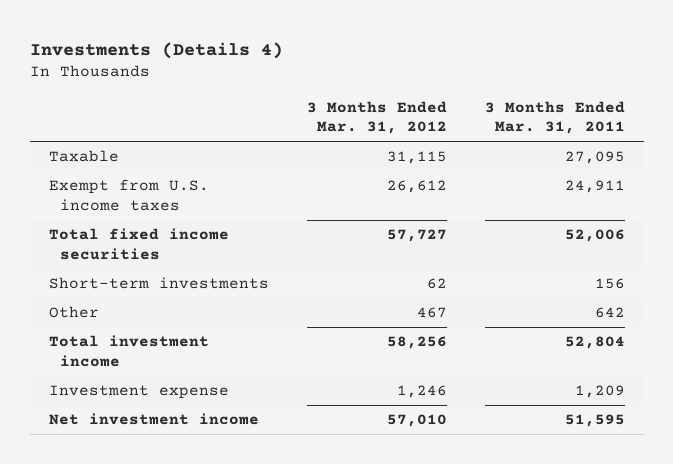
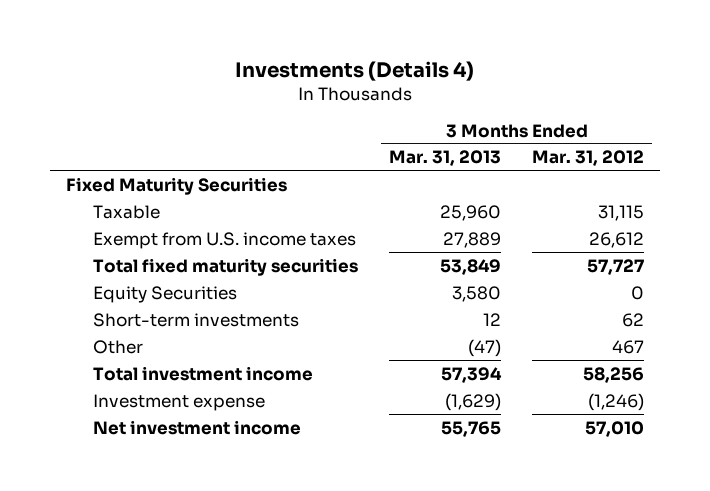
[484,100,625,135] 3 Months Ended Mar. 31, 2011 -> none
none -> [388,150,501,167] Mar. 31, 2013
none -> [65,176,287,195] Fixed Maturity Securities
[48,228,229,260] Total fixed income securities -> [92,257,358,276] Total fixed maturity securities
none -> [92,285,237,303] Equity Securities
[396,385,447,399] 1,246 -> [588,392,645,411] (1,246)

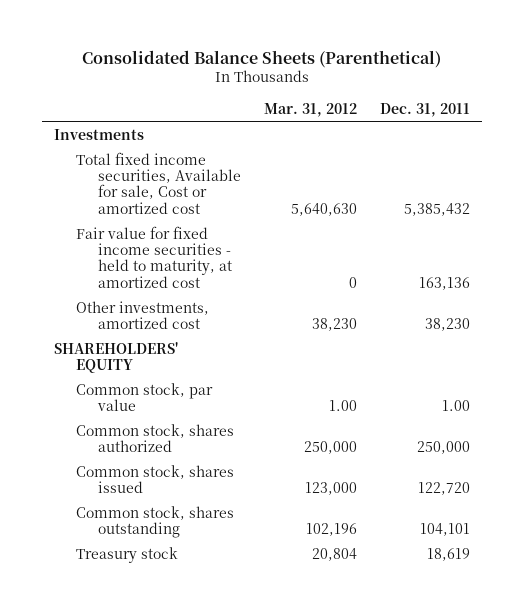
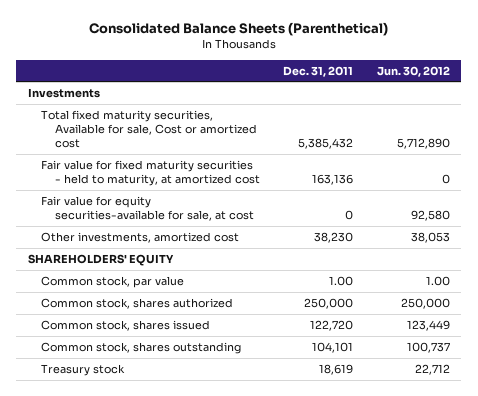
[263,102,357,117] Mar. 31, 2012 -> none
none -> [376,65,450,77] Jun. 30, 2012
[75,151,241,214] Total fixed income securities, Available for sale, Cost or amortized cost -> [41,109,258,149] Total fixed maturity securities, Available for sale, Cost or amortized cost
[75,225,232,288] Fair value for fixed income securities - held to maturity, at amortized cost -> [41,159,261,187] Fair value for fixed maturity securities - held to maturity, at amortized cost
none -> [41,195,255,222] Fair value for equity securities-available for sale, at cost

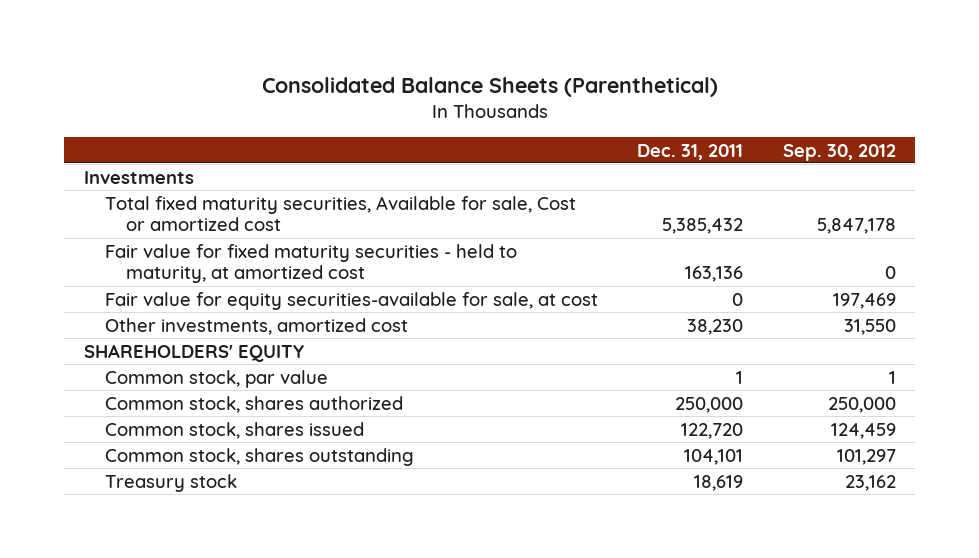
[376,65,450,77] Jun. 30, 2012 -> none
none -> [782,143,896,161] Sep. 30, 2012
[329,275,354,286] 1.00 -> [736,370,744,384] 1

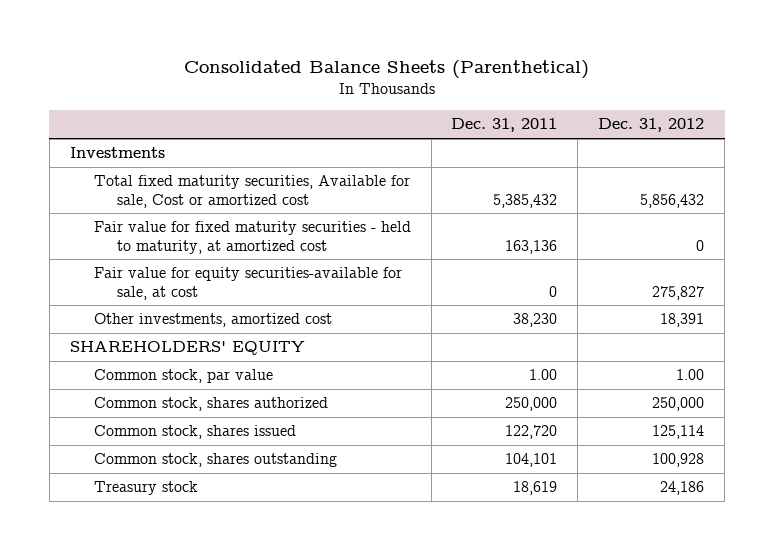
[782,143,896,161] Sep. 30, 2012 -> none
none -> [598,118,705,133] Dec. 31, 2012
[736,370,744,384] 1 -> [529,369,558,381] 1.00

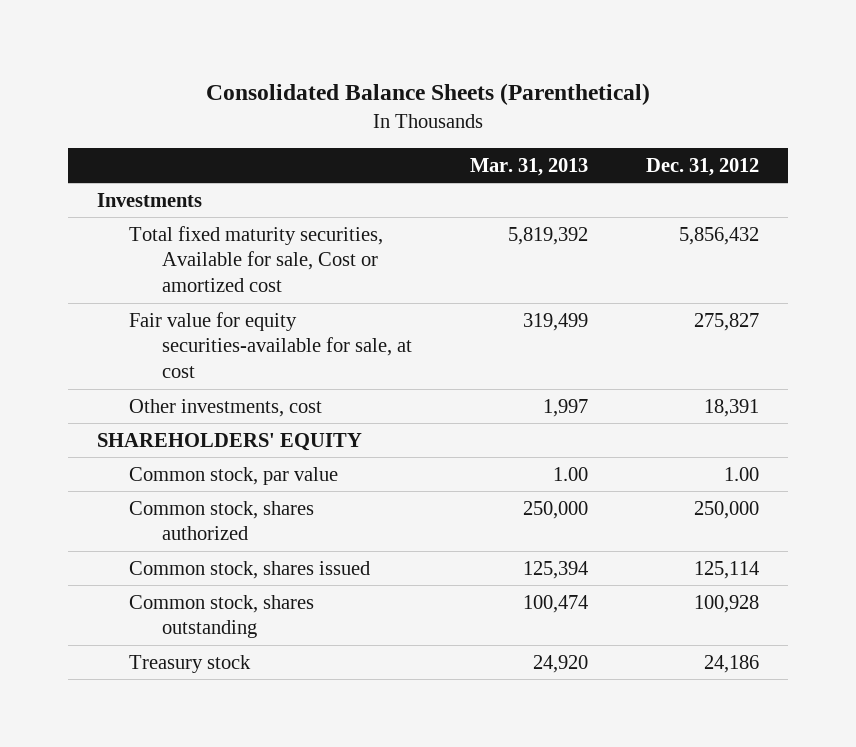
[451,118,558,133] Dec. 31, 2011 -> none
none -> [469,158,588,177] Mar. 31, 2013
[93,221,411,254] Fair value for fixed maturity securities - held to maturity, at amortized cost -> none
[93,313,332,328] Other investments, amortized cost -> [129,398,323,417] Other investments, cost

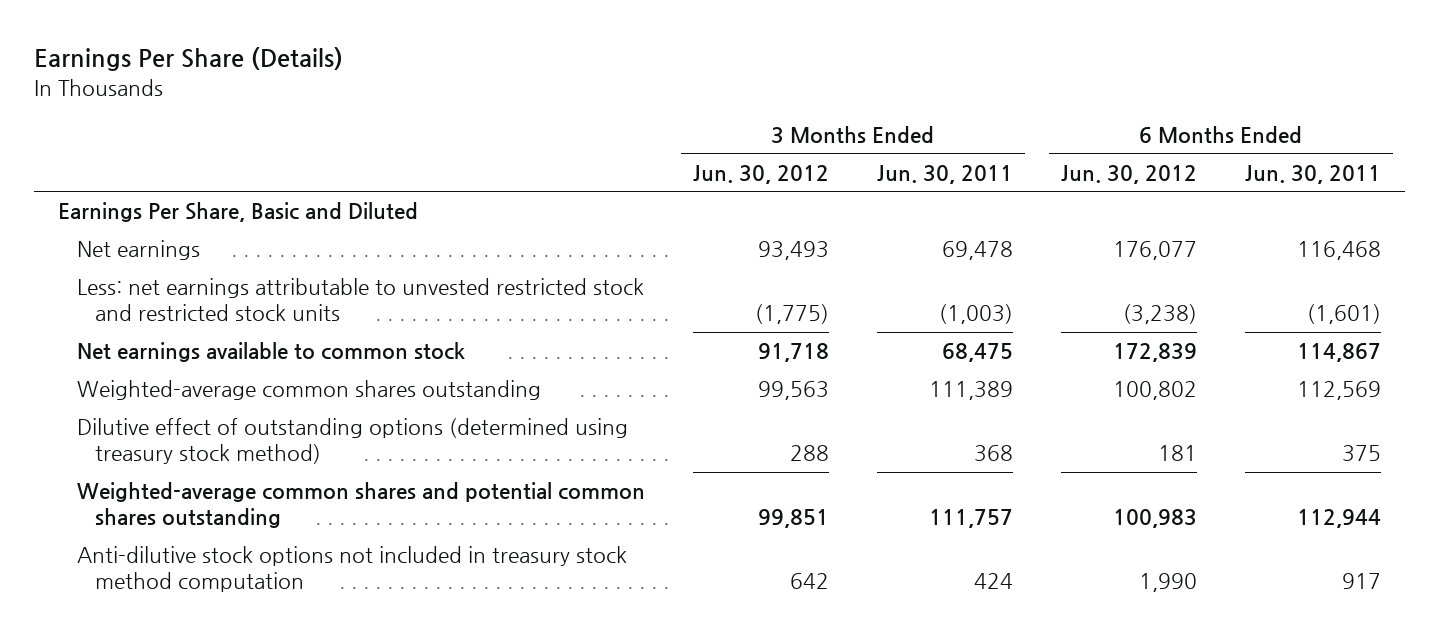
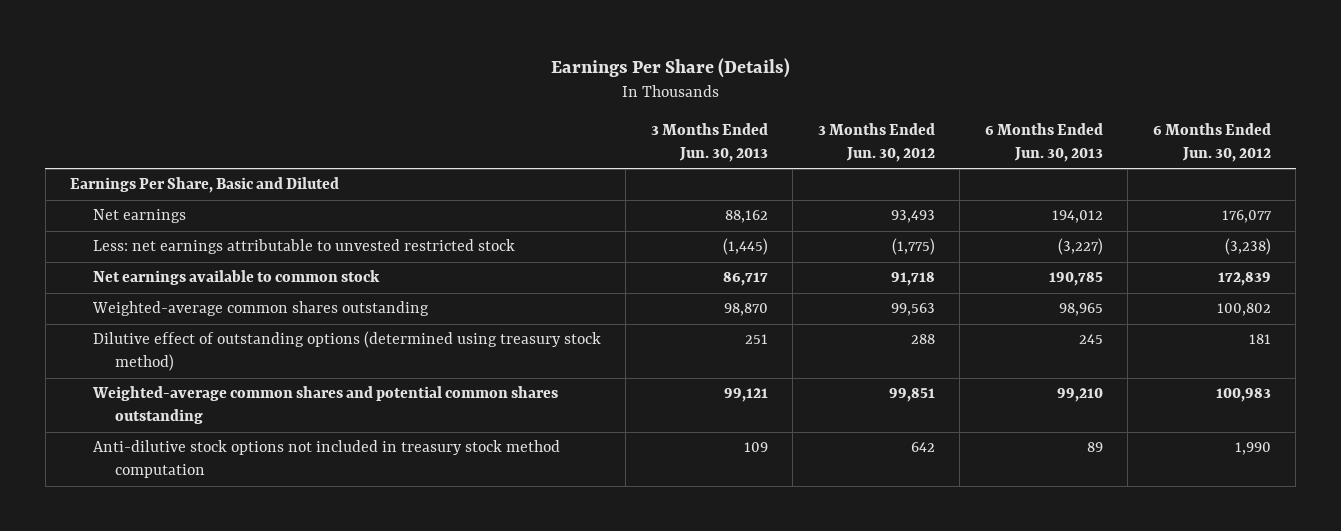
[876,164,1013,184] Jun. 30, 2011 -> none
[1245,164,1382,184] Jun. 30, 2011 -> none
none -> [650,123,768,162] 3 Months Ended Jun. 30, 2013
none -> [984,123,1103,162] 6 Months Ended Jun. 30, 2013
[76,278,644,322] Less: net earnings attributable to unvested restricted stock and restricted stock units -> [92,239,515,255] Less: net earnings attributable to unvested restricted stock

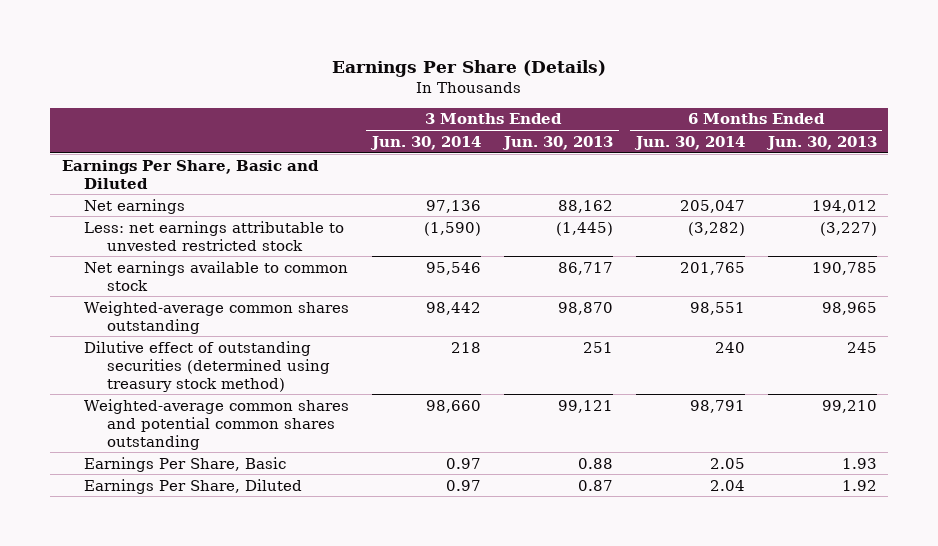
[817,123,935,162] 3 Months Ended Jun. 30, 2012 -> none
[1152,123,1271,162] 6 Months Ended Jun. 30, 2012 -> none
none -> [370,135,482,150] Jun. 30, 2014
none -> [633,135,745,150] Jun. 30, 2014
[92,331,601,372] Dilutive effect of outstanding options (determined using treasury stock method) -> [84,340,330,392] Dilutive effect of outstanding securities (determined using treasury stock method)
[92,440,560,479] Anti-dilutive stock options not included in treasury stock method computation -> none
none -> [84,456,287,472] Earnings Per Share, Basic
none -> [84,478,303,494] Earnings Per Share, Diluted

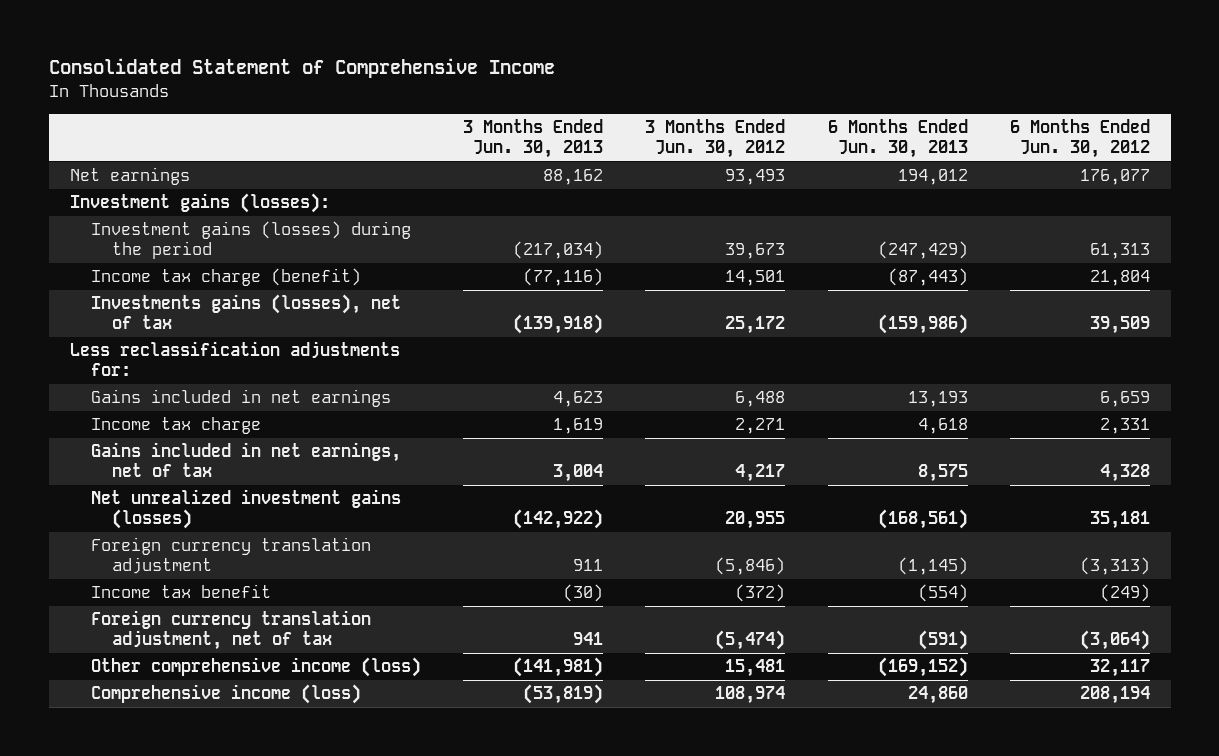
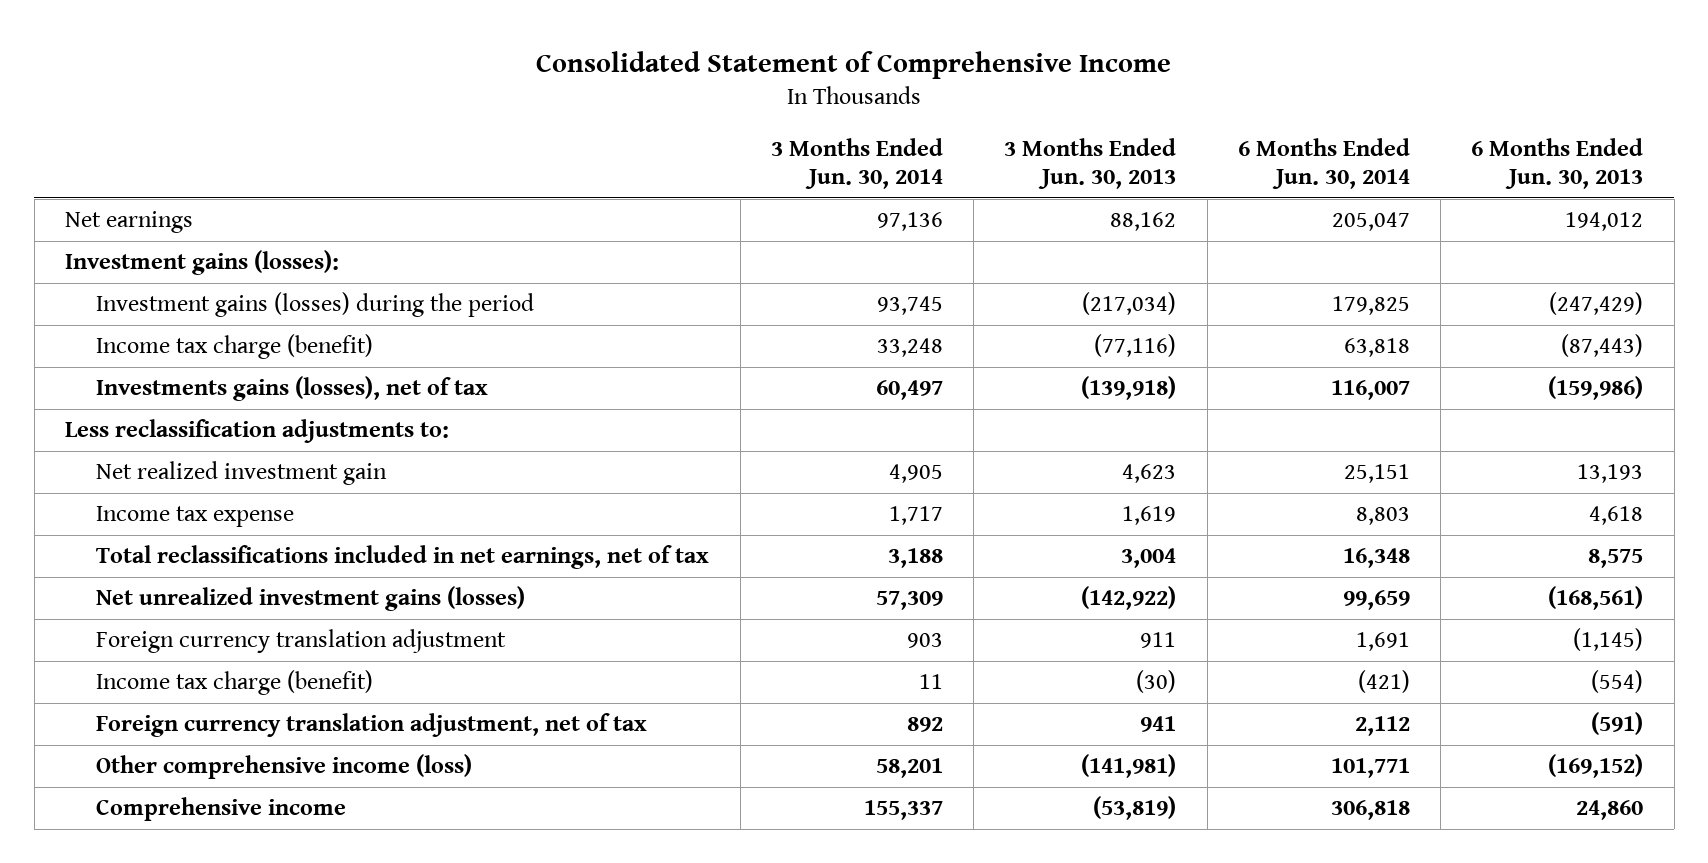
[645,119,786,159] 3 Months Ended Jun. 30, 2012 -> none
[1009,119,1150,159] 6 Months Ended Jun. 30, 2012 -> none
none -> [770,138,943,190] 3 Months Ended Jun. 30, 2014
none -> [1237,138,1410,190] 6 Months Ended Jun. 30, 2014
[69,341,400,377] Less reclassification adjustments for: -> [65,419,450,444] Less reclassification adjustments to:
[91,389,392,408] Gains included in net earnings -> [96,461,388,486] Net realized investment gain
[91,417,262,435] Income tax charge -> [96,506,295,528] Income tax expense
[91,442,402,478] Gains included in net earnings, net of tax -> [96,545,710,570] Total reclassifications included in net earnings, net of tax
[91,584,272,599] Income tax benefit -> [96,670,374,696] Income tax charge (benefit)
[91,684,362,705] Comprehensive income (loss) -> [96,797,347,822] Comprehensive income

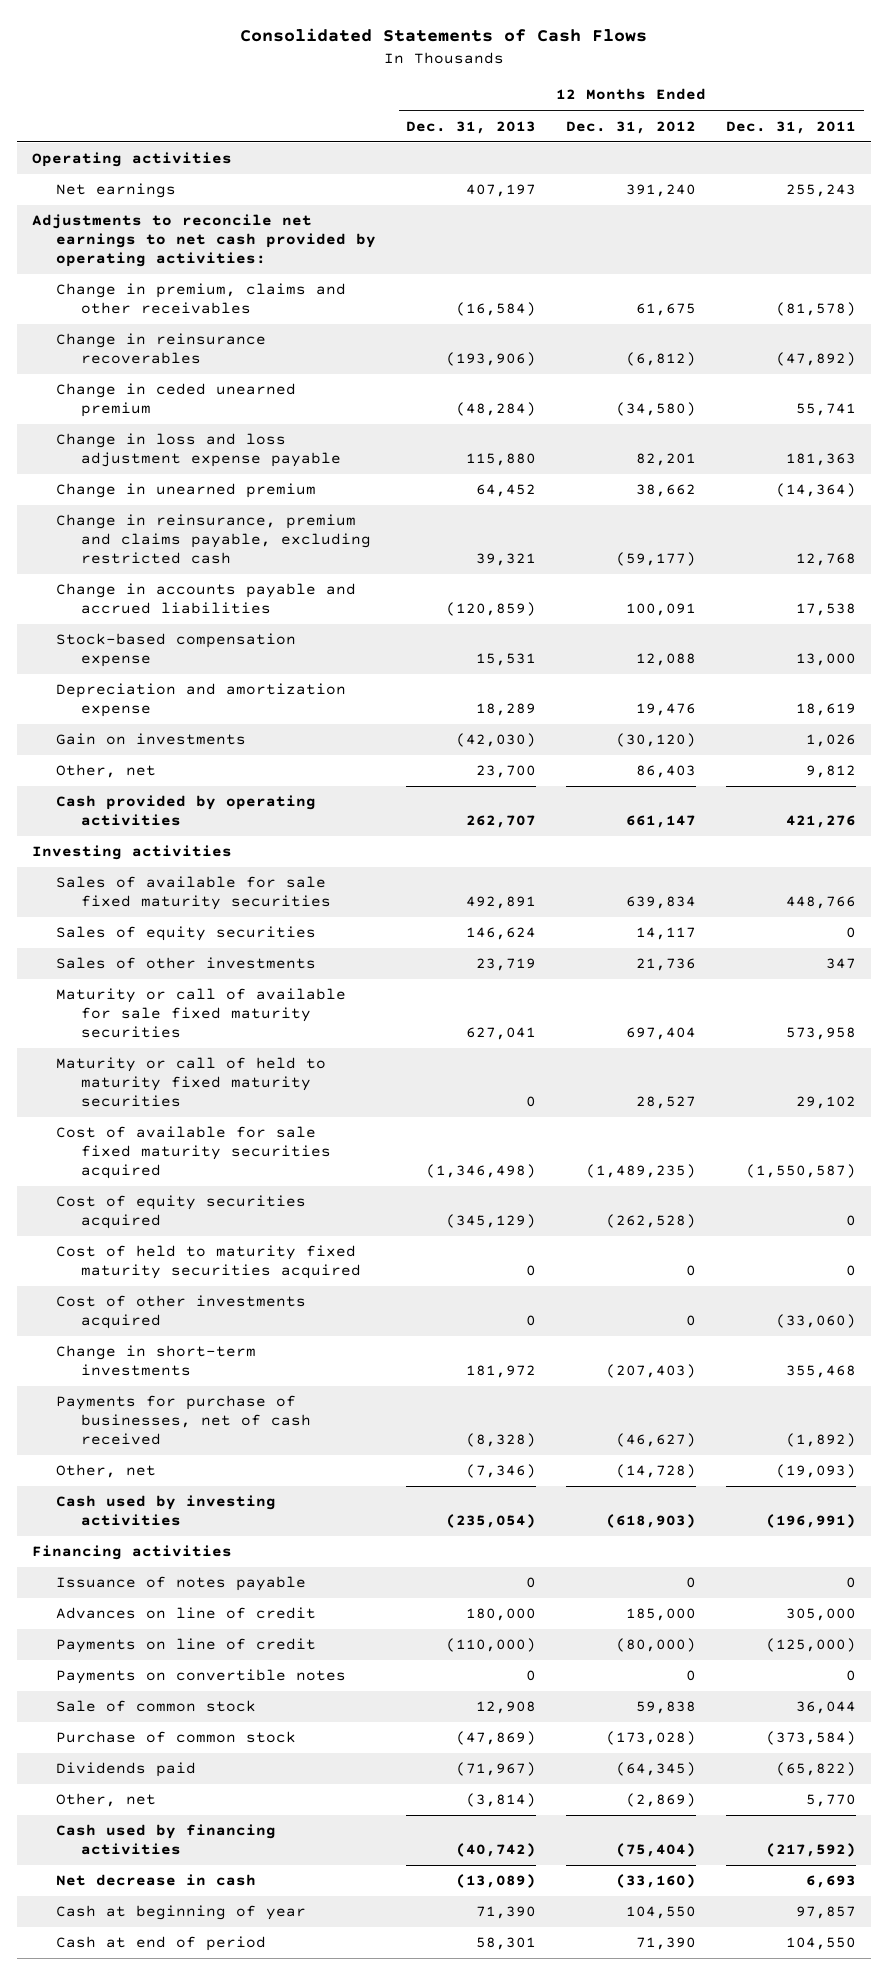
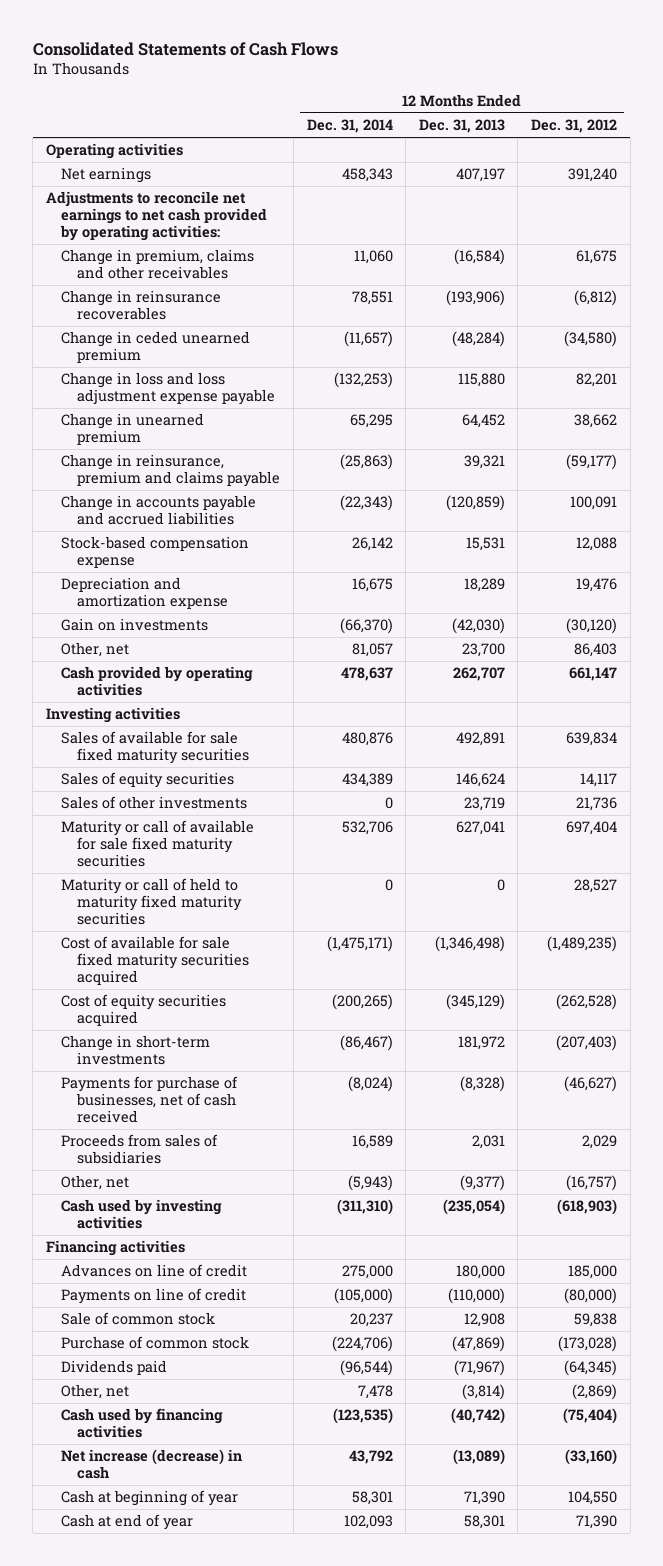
[726,120,857,134] Dec. 31, 2011 -> none
none -> [306,119,393,134] Dec. 31, 2014
[56,514,372,564] Change in reinsurance, premium and claims payable, excluding restricted cash -> [61,454,281,488] Change in reinsurance, premium and claims payable
[56,1245,362,1280] Cost of held to maturity fixed maturity securities acquired -> none
[56,1295,307,1330] Cost of other investments acquired -> none
none -> [61,1134,219,1165] Proceeds from sales of subsidiaries
[466,1464,537,1479] (7,346) -> [459,1175,505,1192] (9,377)
[616,1464,697,1479] (14,728) -> [566,1175,618,1192] (16,757)
[56,1576,307,1592] Issuance of notes payable -> none
[56,1669,347,1685] Payments on convertible notes -> none
[56,1874,257,1887] Net decrease in cash -> [61,1449,243,1480] Net increase (decrease) in cash
[56,1936,267,1952] Cash at end of period -> [61,1514,194,1531] Cash at end of year

